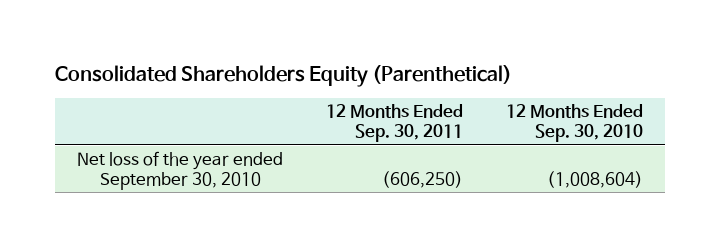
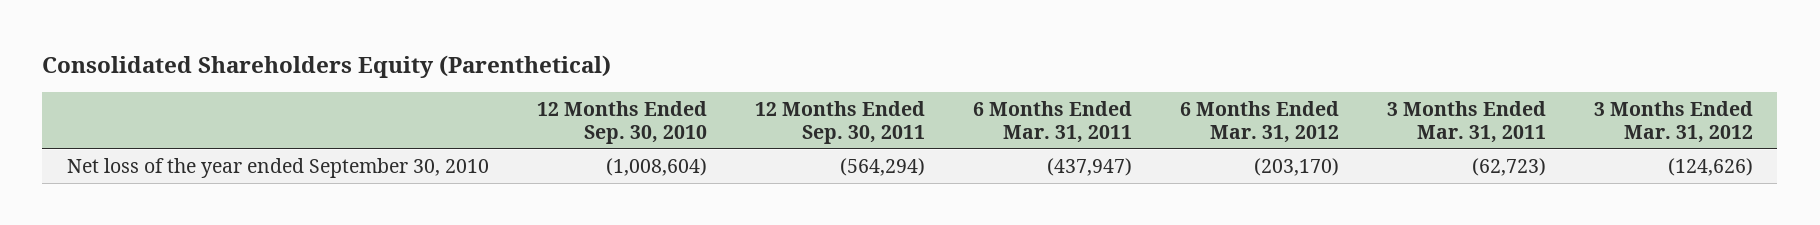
none -> [972,100,1132,144] 6 Months Ended Mar. 31, 2011
none -> [1179,100,1339,144] 6 Months Ended Mar. 31, 2012
none -> [1387,100,1547,144] 3 Months Ended Mar. 31, 2011
none -> [1594,100,1754,144] 3 Months Ended Mar. 31, 2012
[382,171,464,189] (606,250) -> [839,158,925,177] (564,294)

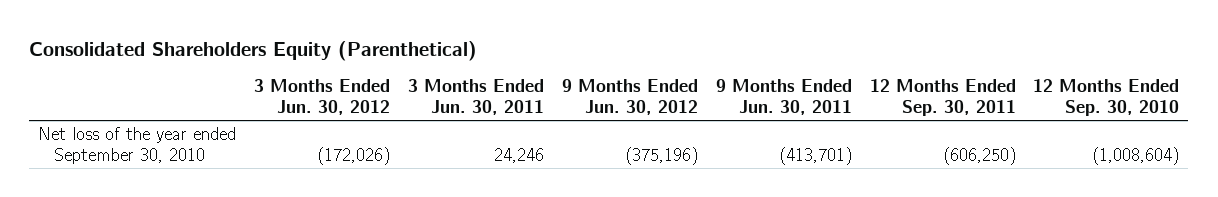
[972,100,1132,144] 6 Months Ended Mar. 31, 2011 -> none
[1179,100,1339,144] 6 Months Ended Mar. 31, 2012 -> none
[1387,100,1547,144] 3 Months Ended Mar. 31, 2011 -> none
[1594,100,1754,144] 3 Months Ended Mar. 31, 2012 -> none
none -> [254,79,391,116] 3 Months Ended Jun. 30, 2012
none -> [407,79,544,116] 3 Months Ended Jun. 30, 2011
none -> [561,79,698,116] 9 Months Ended Jun. 30, 2012
none -> [715,79,852,116] 9 Months Ended Jun. 30, 2011
[839,158,925,177] (564,294) -> [942,146,1016,165] (606,250)

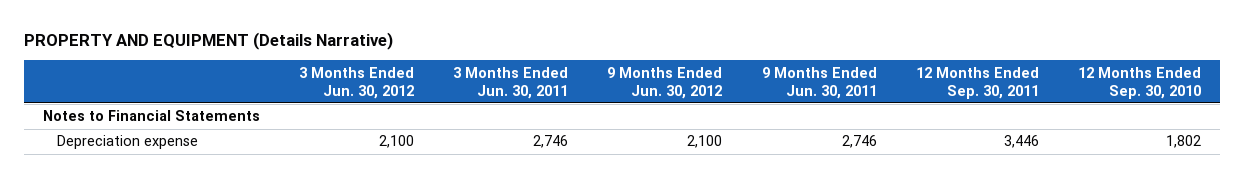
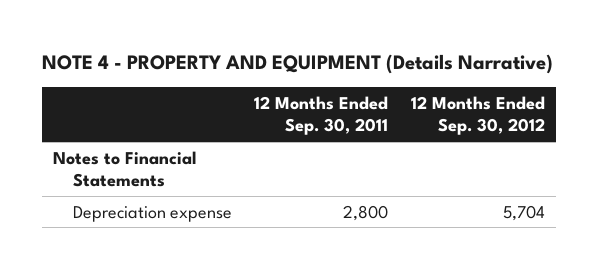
[23,31,393,50] PROPERTY AND EQUIPMENT (Details Narrative) -> [41,54,553,75] NOTE 4 - PROPERTY AND EQUIPMENT (Details Narrative)
[299,66,415,99] 3 Months Ended Jun. 30, 2012 -> none
[453,66,569,99] 3 Months Ended Jun. 30, 2011 -> none
[607,66,723,99] 9 Months Ended Jun. 30, 2012 -> none
[761,66,877,99] 9 Months Ended Jun. 30, 2011 -> none
[1077,66,1201,99] 12 Months Ended Sep. 30, 2010 -> none
none -> [410,95,545,136] 12 Months Ended Sep. 30, 2012
[1003,135,1039,149] 3,446 -> [343,204,389,221] 2,800

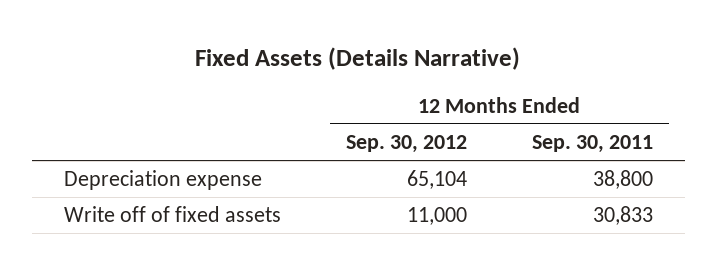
[41,54,553,75] NOTE 4 - PROPERTY AND EQUIPMENT (Details Narrative) -> [195,46,521,70] Fixed Assets (Details Narrative)
[53,150,197,187] Notes to Financial Statements -> none
[343,204,389,221] 2,800 -> [592,170,653,190] 38,800
[502,204,545,221] 5,704 -> [406,170,467,190] 65,104
none -> [63,206,281,223] Write off of fixed assets

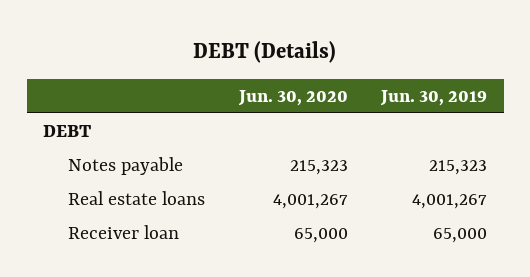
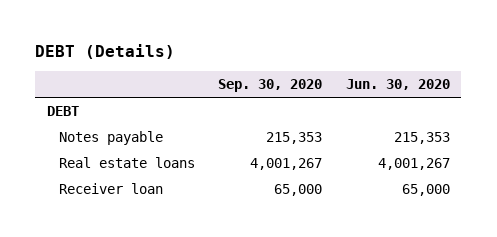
[380,89,488,106] Jun. 30, 2019 -> none
none -> [218,79,323,93] Sep. 30, 2020
[289,159,348,175] 215,323 -> [393,132,450,145] 215,353

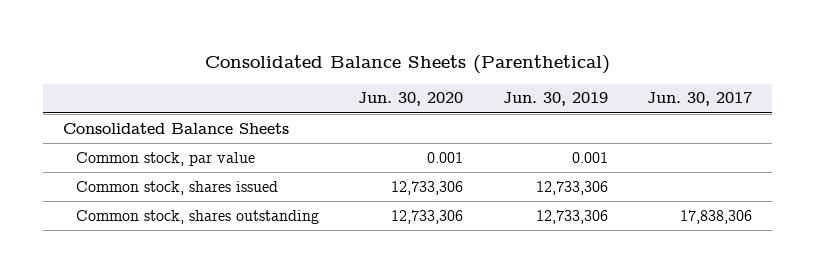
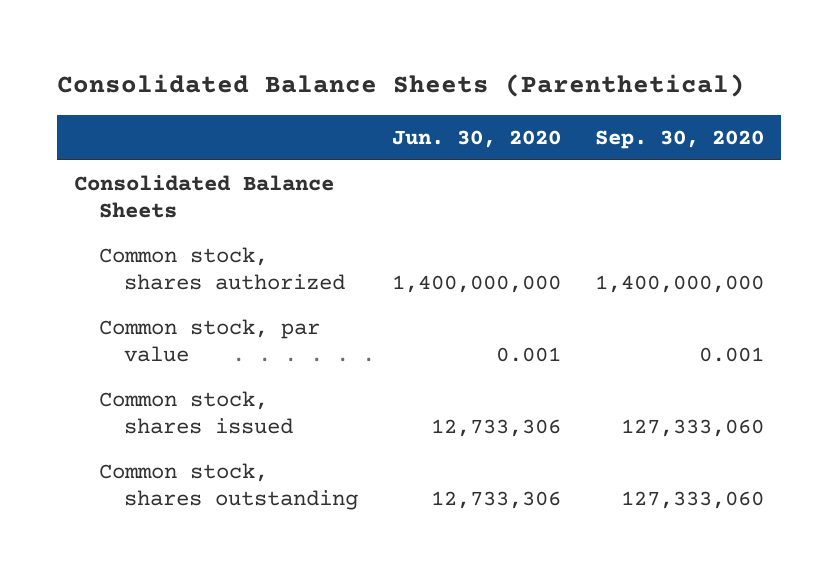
[502,92,608,107] Jun. 30, 2019 -> none
[647,92,753,107] Jun. 30, 2017 -> none
none -> [594,130,764,150] Sep. 30, 2020
none -> [99,246,346,290] Common stock, shares authorized

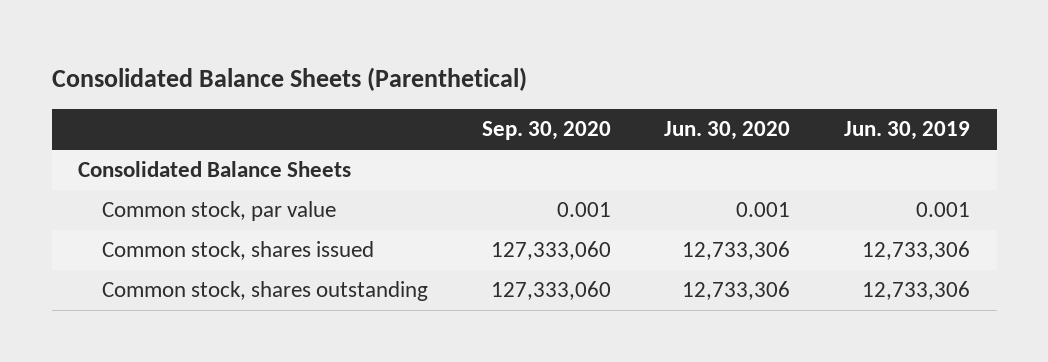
none -> [843,121,970,141] Jun. 30, 2019
[99,246,346,290] Common stock, shares authorized -> none

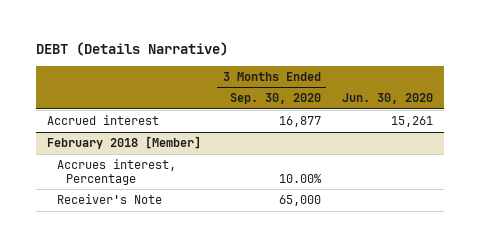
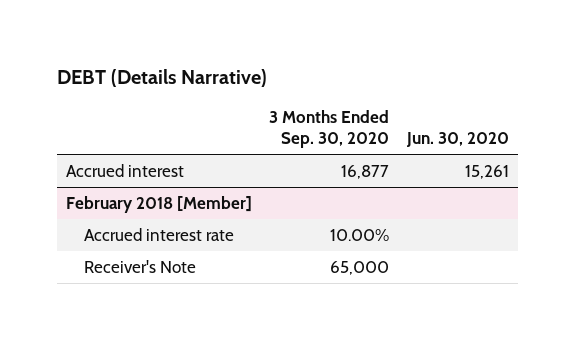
[56,159,176,185] Accrues interest, Percentage -> [84,228,235,242] Accrued interest rate

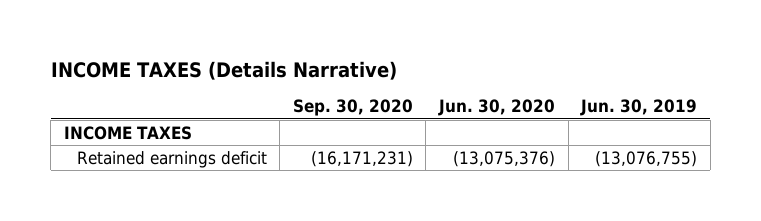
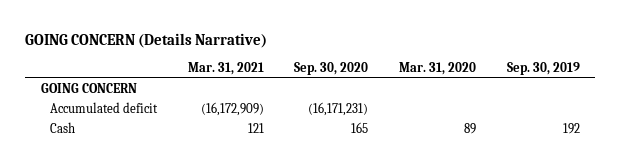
[50,60,397,80] INCOME TAXES (Details Narrative) -> [25,33,268,49] GOING CONCERN (Details Narrative)
[437,99,555,117] Jun. 30, 2020 -> none
[580,99,698,117] Jun. 30, 2019 -> none
none -> [187,62,264,76] Mar. 31, 2021
none -> [399,62,477,76] Mar. 31, 2020
none -> [506,62,580,76] Sep. 30, 2019
[63,125,192,140] INCOME TAXES -> none
none -> [40,83,137,94] GOING CONCERN
[76,150,267,168] Retained earnings deficit -> [49,102,158,114] Accumulated deficit
none -> [49,122,75,134] Cash

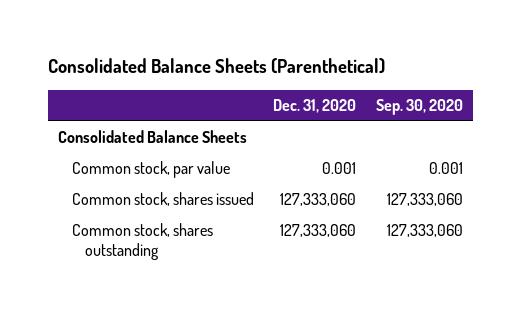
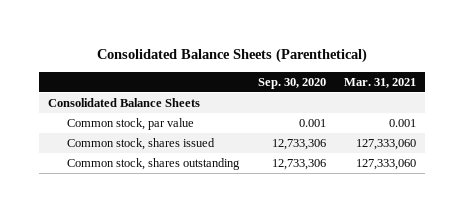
[273,99,357,114] Dec. 31, 2020 -> none
none -> [343,77,416,88] Mar. 31, 2021
[387,193,464,207] 127,333,060 -> [271,139,326,151] 12,733,306
[387,224,464,238] 127,333,060 -> [271,159,326,171] 12,733,306

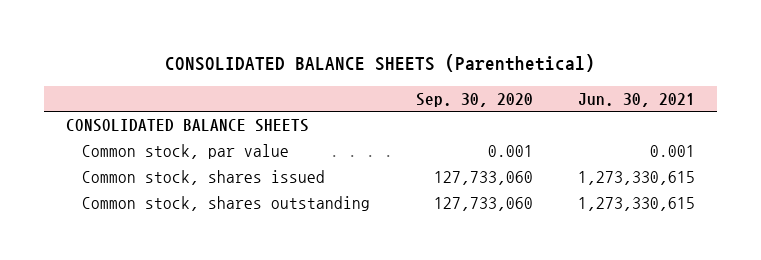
[97,47,368,63] Consolidated Balance Sheets (Parenthetical) -> [165,54,596,73] CONSOLIDATED BALANCE SHEETS (Parenthetical)
[343,77,416,88] Mar. 31, 2021 -> none
none -> [577,92,695,107] Jun. 30, 2021
[48,98,201,108] Consolidated Balance Sheets -> [66,119,310,133] CONSOLIDATED BALANCE SHEETS
[271,139,326,151] 12,733,306 -> [433,171,533,186] 127,733,060
[271,159,326,171] 12,733,306 -> [433,197,533,212] 127,733,060

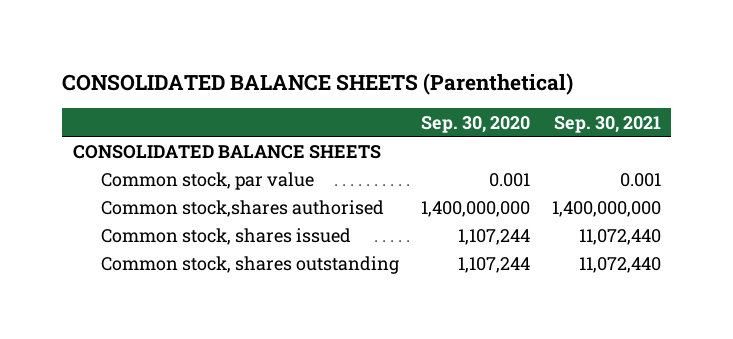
[577,92,695,107] Jun. 30, 2021 -> none
none -> [553,115,661,133] Sep. 30, 2021
none -> [101,199,385,217] Common stock,shares authorised
[433,171,533,186] 127,733,060 -> [458,228,531,245] 1,107,244
[433,197,533,212] 127,733,060 -> [458,256,531,273] 1,107,244

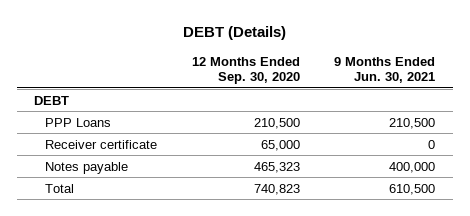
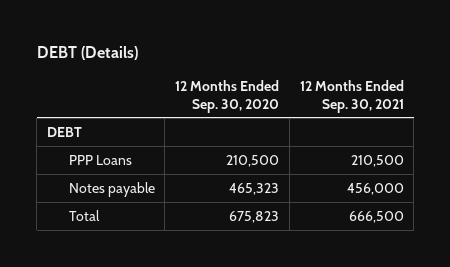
[334,56,436,84] 9 Months Ended Jun. 30, 2021 -> none
none -> [299,80,404,113] 12 Months Ended Sep. 30, 2021
[45,139,158,149] Receiver certificate -> none
[253,183,300,195] 740,823 -> [229,210,280,223] 675,823

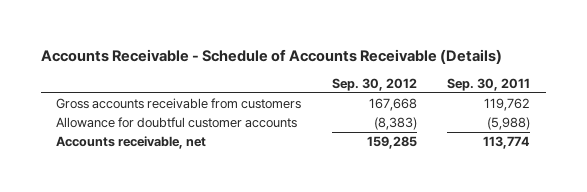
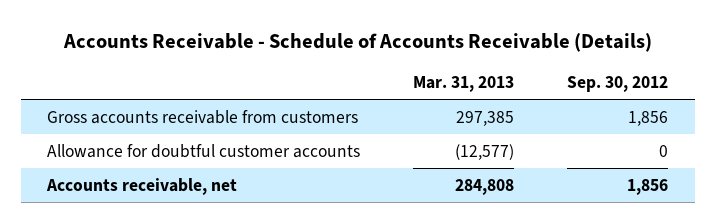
[447,77,531,91] Sep. 30, 2011 -> none
none -> [413,76,515,93] Mar. 31, 2013
[368,97,417,111] 167,668 -> [628,110,669,126] 1,856
[373,116,417,130] (8,383) -> [659,144,669,157] 0
[366,135,417,149] 159,285 -> [627,178,669,195] 1,856

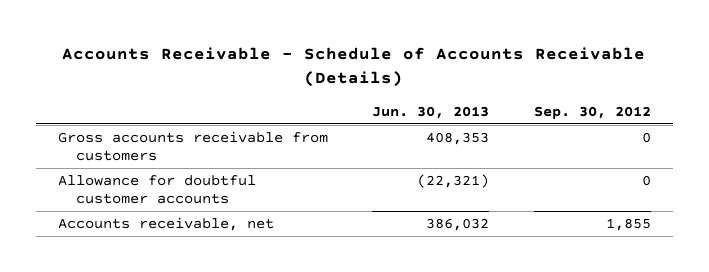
[413,76,515,93] Mar. 31, 2013 -> none
none -> [372,105,490,119] Jun. 30, 2013
[628,110,669,126] 1,856 -> [642,132,652,144] 0
[627,178,669,195] 1,856 -> [606,218,652,232] 1,855

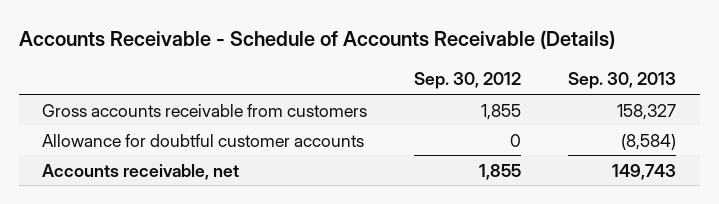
[372,105,490,119] Jun. 30, 2013 -> none
none -> [568,72,677,90] Sep. 30, 2013
[642,132,652,144] 0 -> [481,103,522,120] 1,855

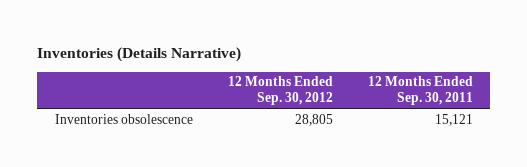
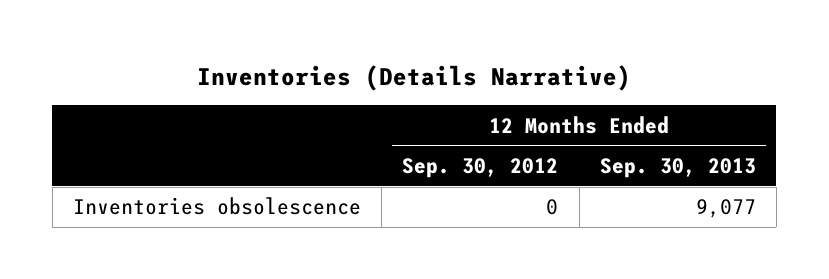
[367,76,473,105] 12 Months Ended Sep. 30, 2011 -> none
none -> [599,157,756,178] Sep. 30, 2013
[294,113,333,126] 28,805 -> [546,199,559,216] 0

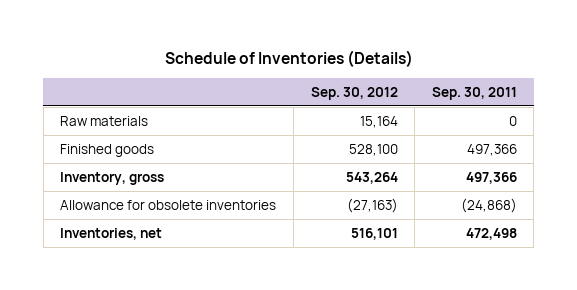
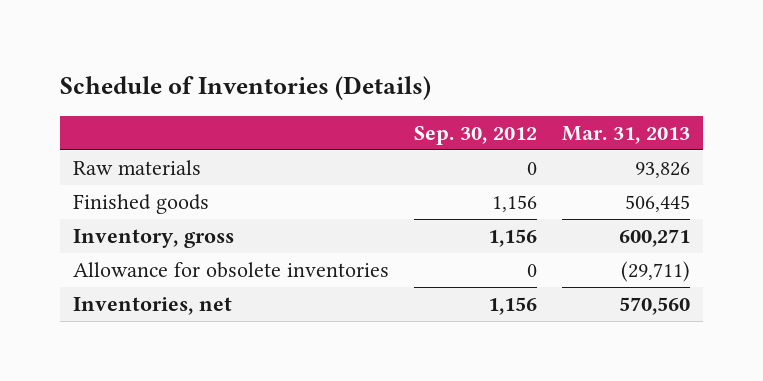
[431,86,517,100] Sep. 30, 2011 -> none
none -> [562,126,691,145] Mar. 31, 2013
[359,115,398,128] 15,164 -> [527,161,538,175] 0
[348,143,398,156] 528,100 -> [492,194,538,212] 1,156
[345,171,398,184] 543,264 -> [488,228,538,247] 1,156
[346,197,398,213] (27,163) -> [527,263,538,277] 0
[350,227,398,240] 516,101 -> [488,296,538,315] 1,156

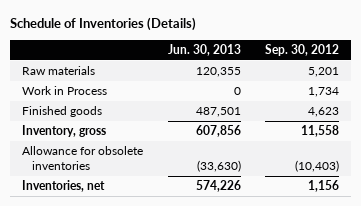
[562,126,691,145] Mar. 31, 2013 -> none
none -> [167,43,241,56] Jun. 30, 2013
[527,161,538,175] 0 -> [308,67,340,78] 5,201
none -> [22,86,108,96] Work in Process
[492,194,538,212] 1,156 -> [308,107,340,118] 4,623
[488,228,538,247] 1,156 -> [301,125,340,138] 11,558
[527,263,538,277] 0 -> [295,159,340,172] (10,403)

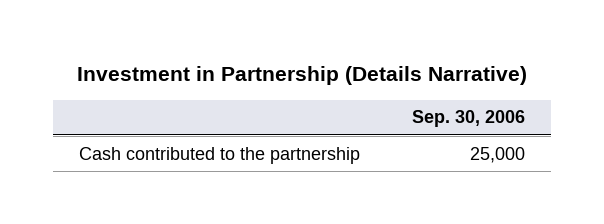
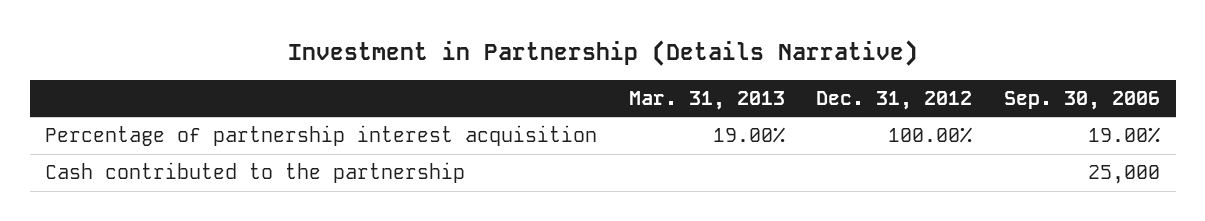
none -> [628,91,785,111] Mar. 31, 2013
none -> [816,91,973,111] Dec. 31, 2012
none -> [45,125,598,147] Percentage of partnership interest acquisition

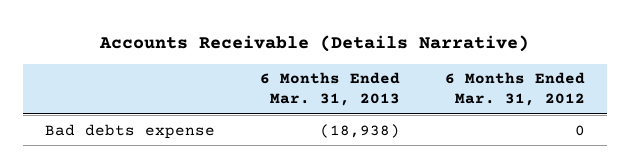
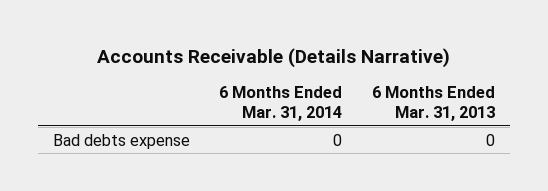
[444,72,585,107] 6 Months Ended Mar. 31, 2012 -> none
none -> [219,86,343,122] 6 Months Ended Mar. 31, 2014
[320,123,401,138] (18,938) -> [486,133,496,146] 0

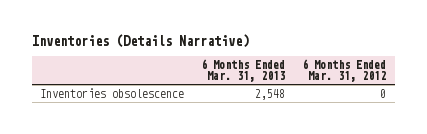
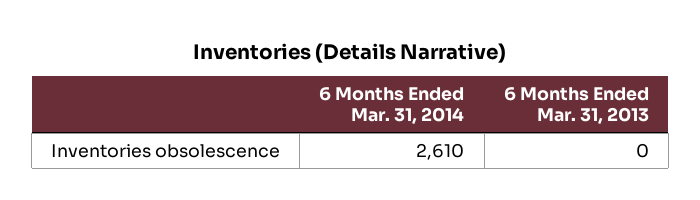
[302,58,387,82] 6 Months Ended Mar. 31, 2012 -> none
none -> [319,86,465,125] 6 Months Ended Mar. 31, 2014
[255,88,286,100] 2,548 -> [635,142,649,158] 0

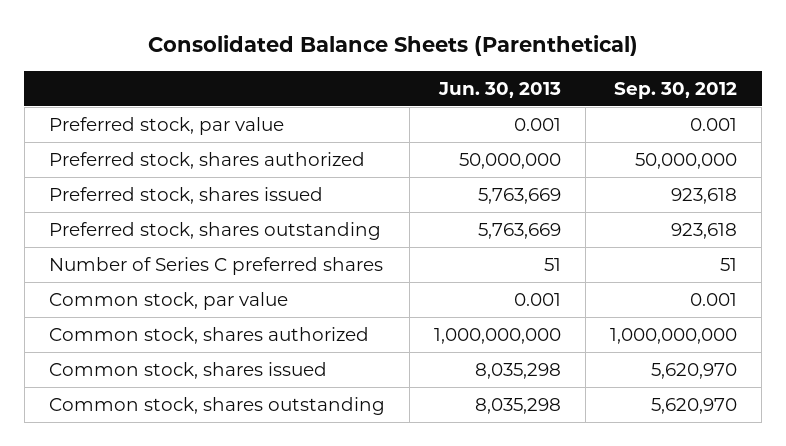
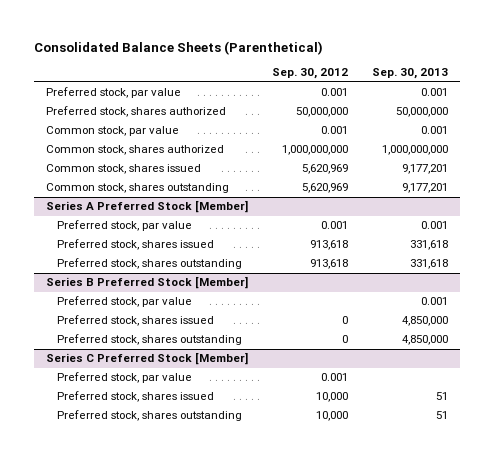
[437,81,561,98] Jun. 30, 2013 -> none
none -> [371,68,448,80] Sep. 30, 2013
[48,186,323,204] Preferred stock, shares issued -> none
[48,221,381,240] Preferred stock, shares outstanding -> none
[48,256,383,275] Number of Series C preferred shares -> none
[651,362,738,379] 5,620,970 -> [301,164,348,175] 5,620,969
[651,397,738,414] 5,620,970 -> [301,183,348,194] 5,620,969
none -> [45,200,248,214] Series A Preferred Stock [Member]
none -> [57,220,193,232] Preferred stock, par value
none -> [57,239,215,251] Preferred stock, shares issued
none -> [57,258,243,270] Preferred stock, shares outstanding
none -> [45,276,248,290] Series B Preferred Stock [Member]
none -> [57,296,193,308] Preferred stock, par value
none -> [57,315,215,327] Preferred stock, shares issued
none -> [57,334,243,346] Preferred stock, shares outstanding
none -> [45,352,248,366] Series C Preferred Stock [Member]
none -> [57,372,193,384] Preferred stock, par value
none -> [57,391,215,403] Preferred stock, shares issued
none -> [57,410,243,422] Preferred stock, shares outstanding

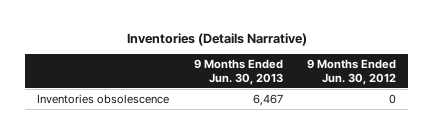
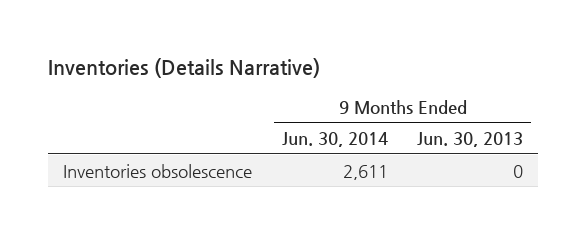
[306,59,396,85] 9 Months Ended Jun. 30, 2012 -> none
none -> [281,132,388,148] Jun. 30, 2014
[252,94,283,107] 6,467 -> [513,164,524,178] 0

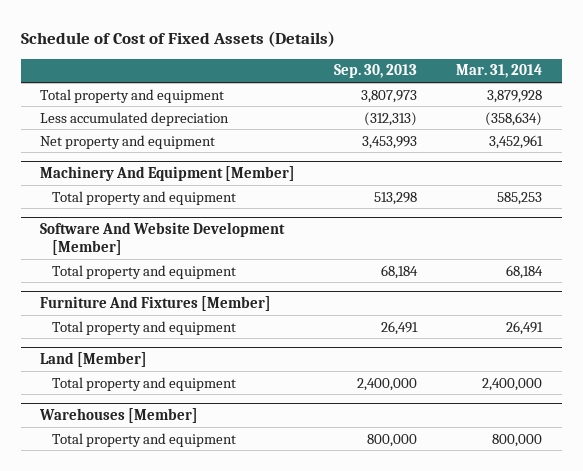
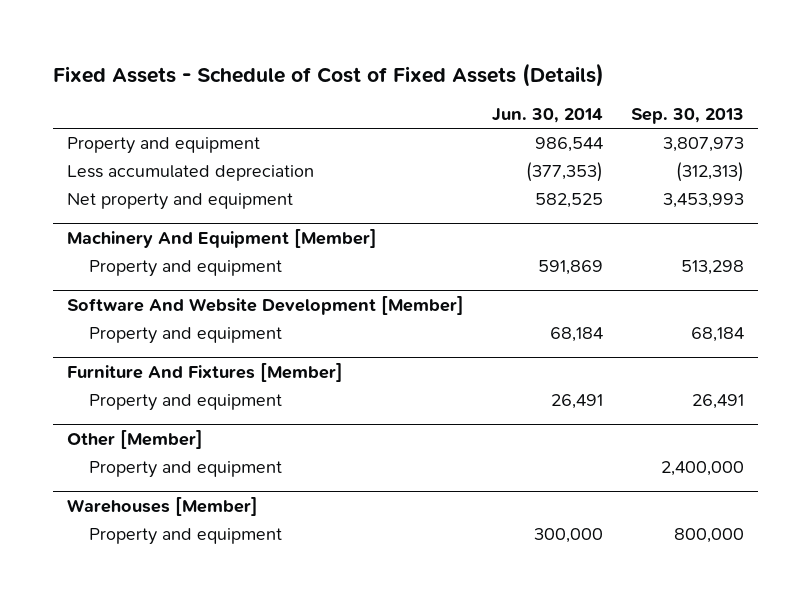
[20,30,335,47] Schedule of Cost of Fixed Assets (Details) -> [53,62,605,87] Fixed Assets - Schedule of Cost of Fixed Assets (Details)
[456,64,543,79] Mar. 31, 2014 -> none
none -> [492,108,604,124] Jun. 30, 2014
[40,88,225,103] Total property and equipment -> [67,137,261,155] Property and equipment
[51,190,236,205] Total property and equipment -> [89,260,283,278] Property and equipment
[51,264,236,279] Total property and equipment -> [89,327,283,345] Property and equipment
[40,351,148,367] Land [Member] -> none
[51,320,236,335] Total property and equipment -> [89,394,283,412] Property and equipment
none -> [67,430,204,450] Other [Member]
[51,376,236,391] Total property and equipment -> [89,461,283,479] Property and equipment
[51,432,236,447] Total property and equipment -> [89,528,283,546] Property and equipment

